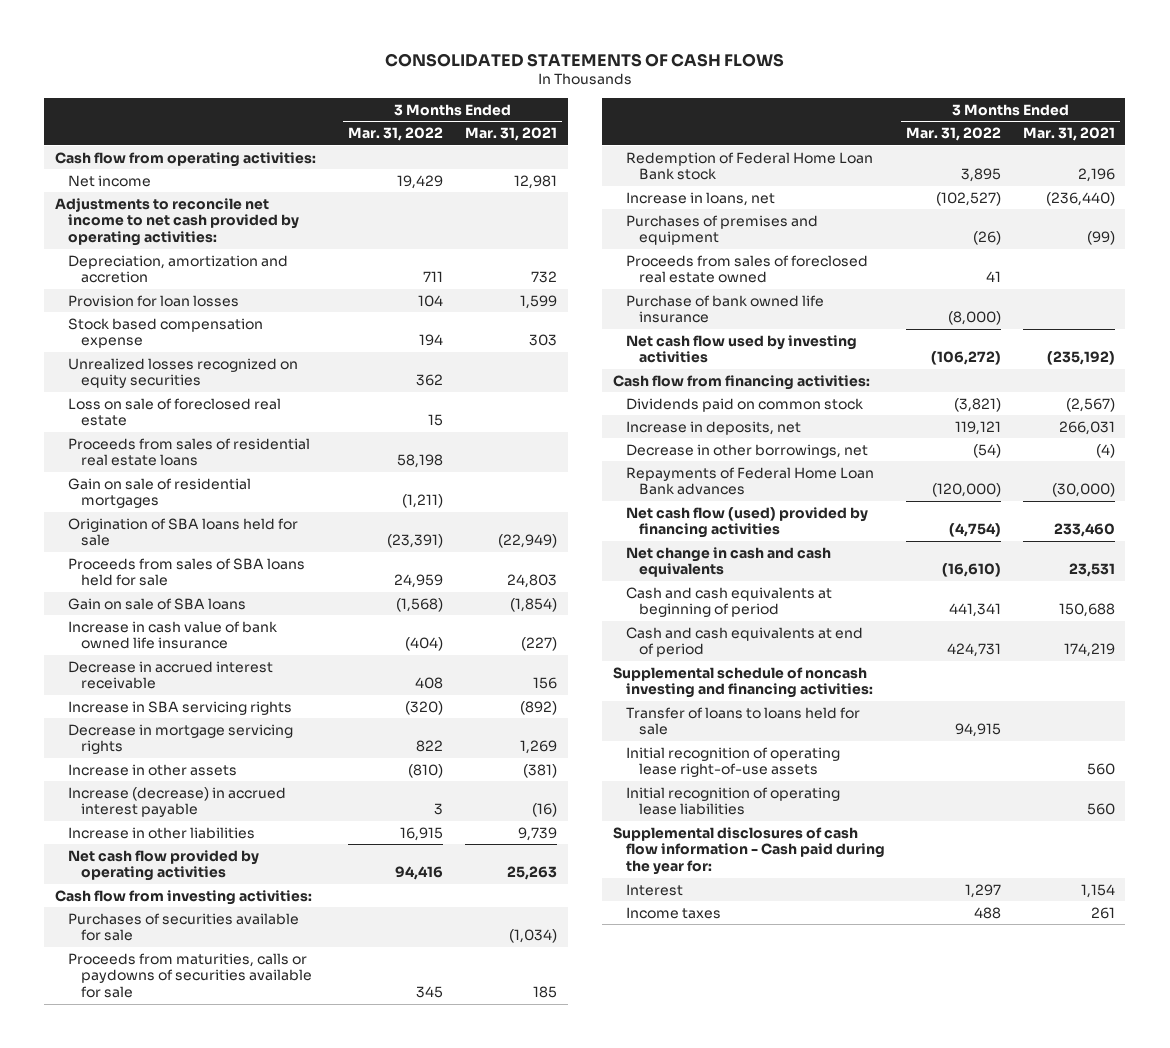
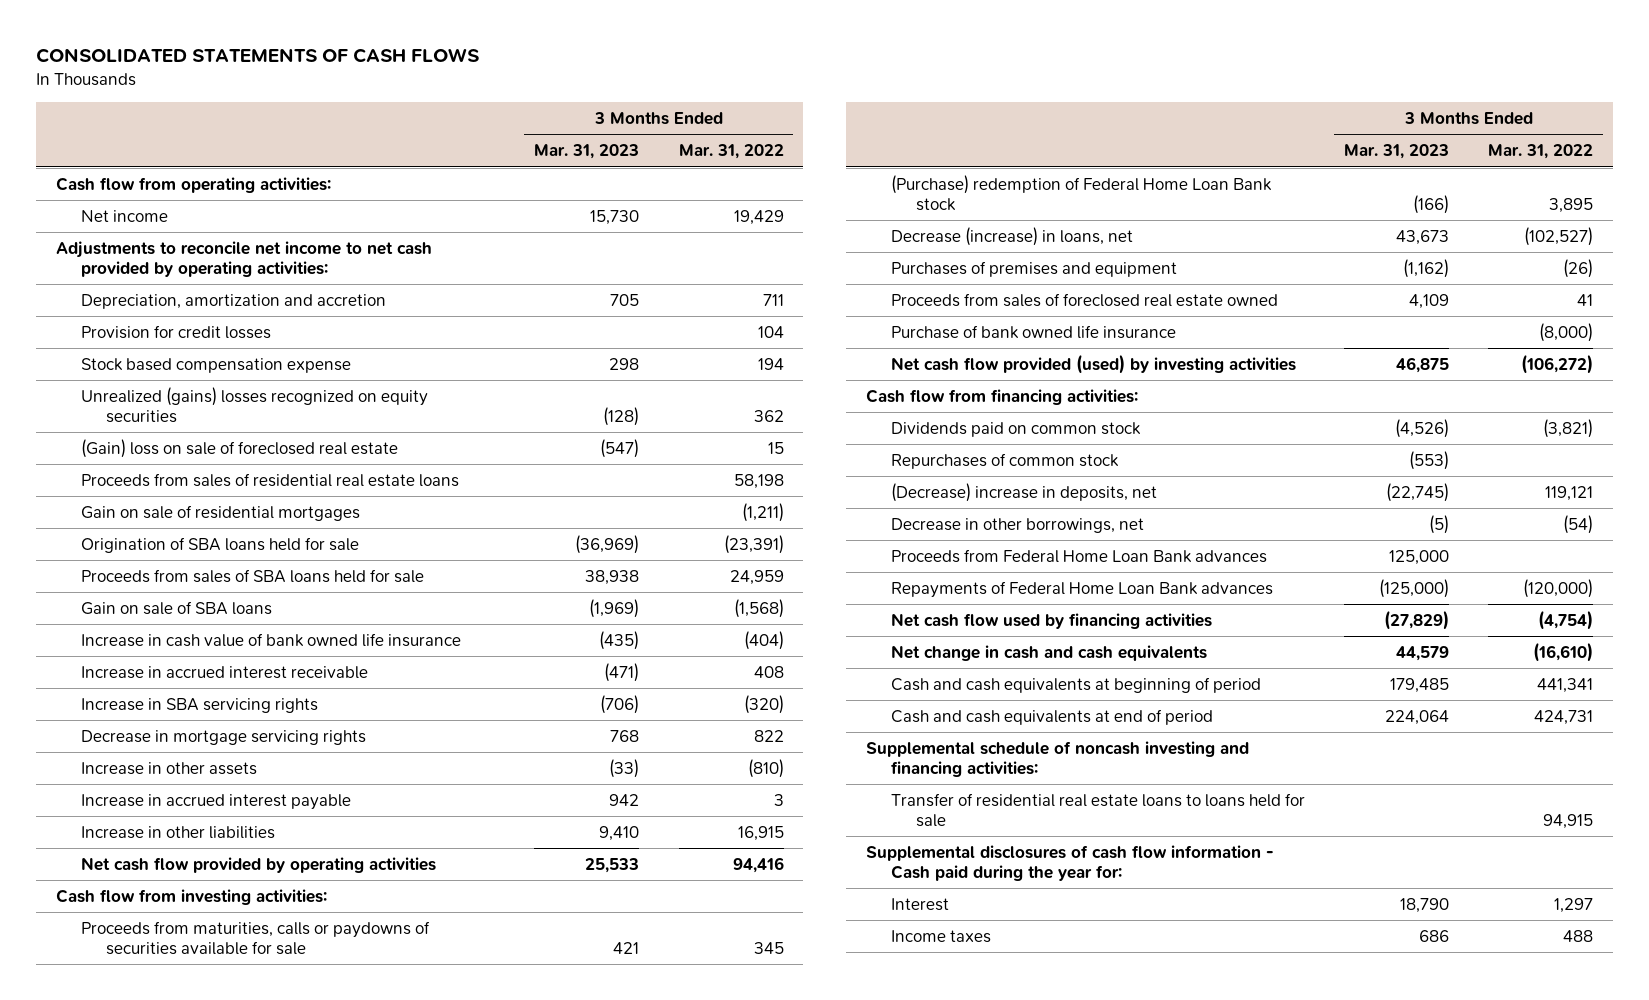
[464,127,557,142] Mar. 31, 2021 -> none
none -> [534,144,640,160] Mar. 31, 2023
[68,294,240,307] Provision for loan losses -> [80,324,271,339] Provision for credit losses
[68,357,299,389] Unrealized losses recognized on equity securities -> [80,386,428,424] Unrealized (gains) losses recognized on equity securities
[68,397,282,427] Loss on sale of foreclosed real estate -> [80,438,398,458] (Gain) loss on sale of foreclosed real estate
[68,660,274,690] Decrease in accrued interest receivable -> [80,665,368,679] Increase in accrued interest receivable
[68,786,287,818] Increase (decrease) in accrued interest payable -> [80,793,351,810] Increase in accrued interest payable
[68,912,300,942] Purchases of securities available for sale -> none
[625,151,873,181] Redemption of Federal Home Loan Bank stock -> [890,174,1272,212] (Purchase) redemption of Federal Home Loan Bank stock
[625,191,775,206] Increase in loans, net -> [890,226,1133,246] Decrease (increase) in loans, net
[625,334,857,364] Net cash flow used by investing activities -> [890,353,1296,374] Net cash flow provided (used) by investing activities
none -> [890,452,1119,469] Repurchases of common stock
[625,420,801,435] Increase in deposits, net -> [890,482,1157,502] (Decrease) increase in deposits, net
none -> [890,548,1267,563] Proceeds from Federal Home Loan Bank advances
[625,506,868,539] Net cash flow (used) provided by financing activities -> [890,612,1212,629] Net cash flow used by financing activities
[625,746,840,778] Initial recognition of operating lease right-of-use assets -> none
[625,786,840,816] Initial recognition of operating lease liabilities -> none
[625,706,860,736] Transfer of loans to loans held for sale -> [890,792,1305,828] Transfer of residential real estate loans to loans held for sale

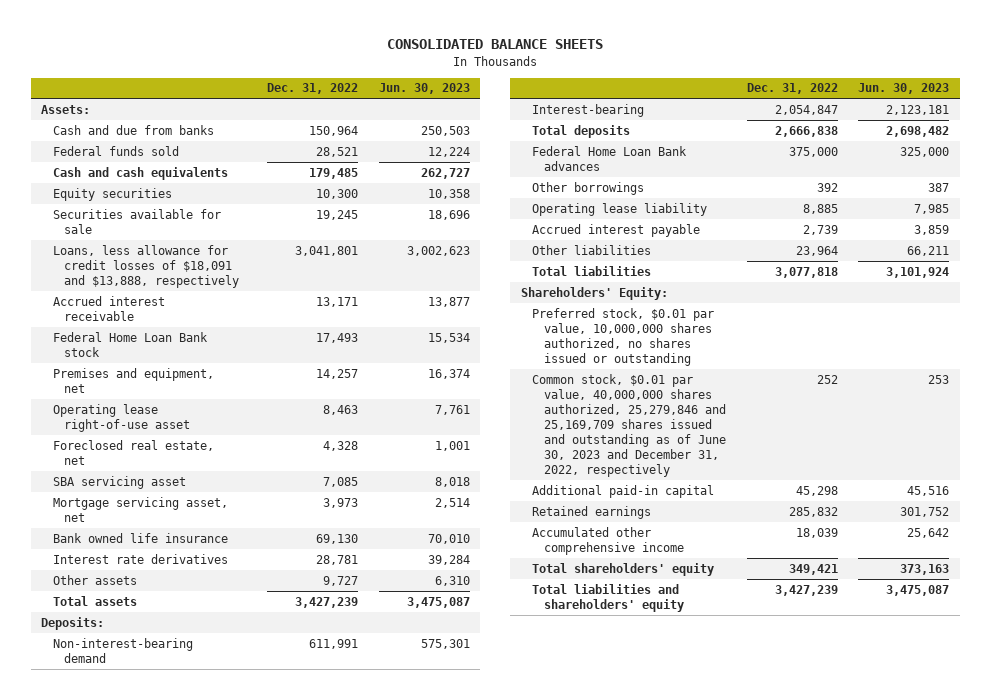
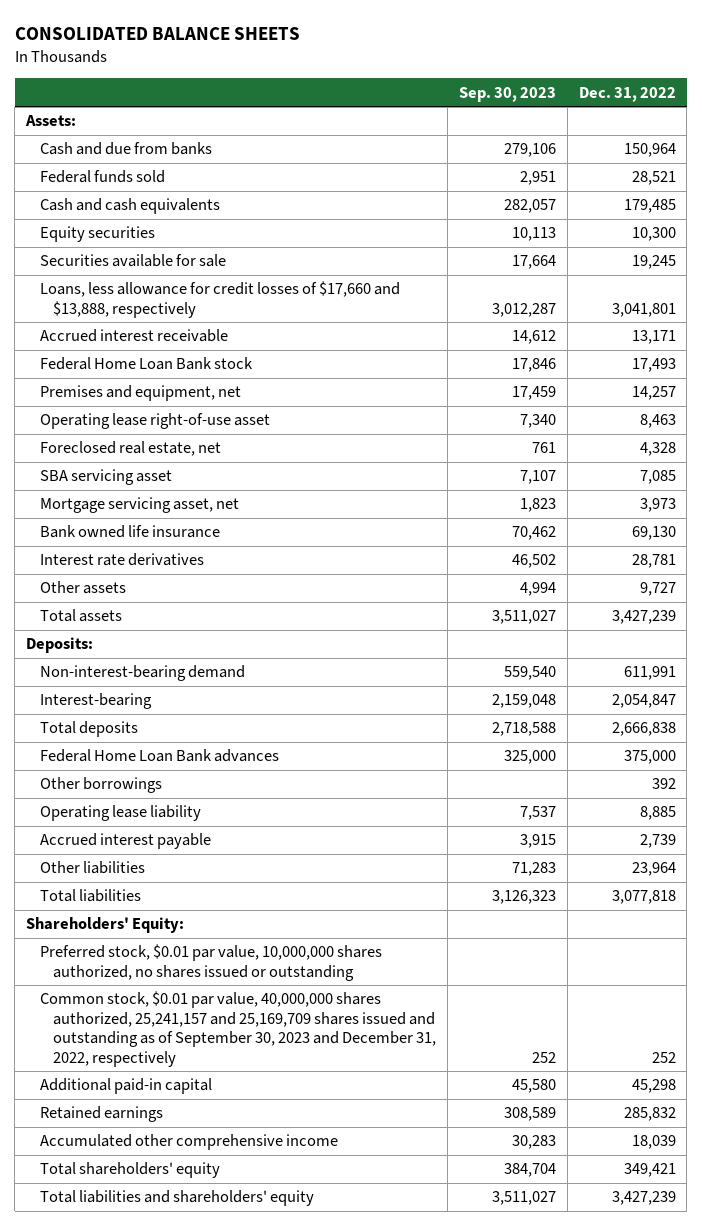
[378,83,470,95] Jun. 30, 2023 -> none
none -> [458,86,556,102] Sep. 30, 2023
[52,244,240,288] Loans, less allowance for credit losses of $18,091 and $13,888, respectively -> [39,281,400,318] Loans, less allowance for credit losses of $17,660 and $13,888, respectively
[532,373,726,477] Common stock, $0.01 par value, 40,000,000 shares authorized, 25,279,846 and 25,169,709 shares issued and outstanding as of June 30, 2023 and December 31, 2022, respectively -> [39,991,437,1068] Common stock, $0.01 par value, 40,000,000 shares authorized, 25,241,157 and 25,169,709 shares issued and outstanding as of September 30, 2023 and December 31, 2022, respectively

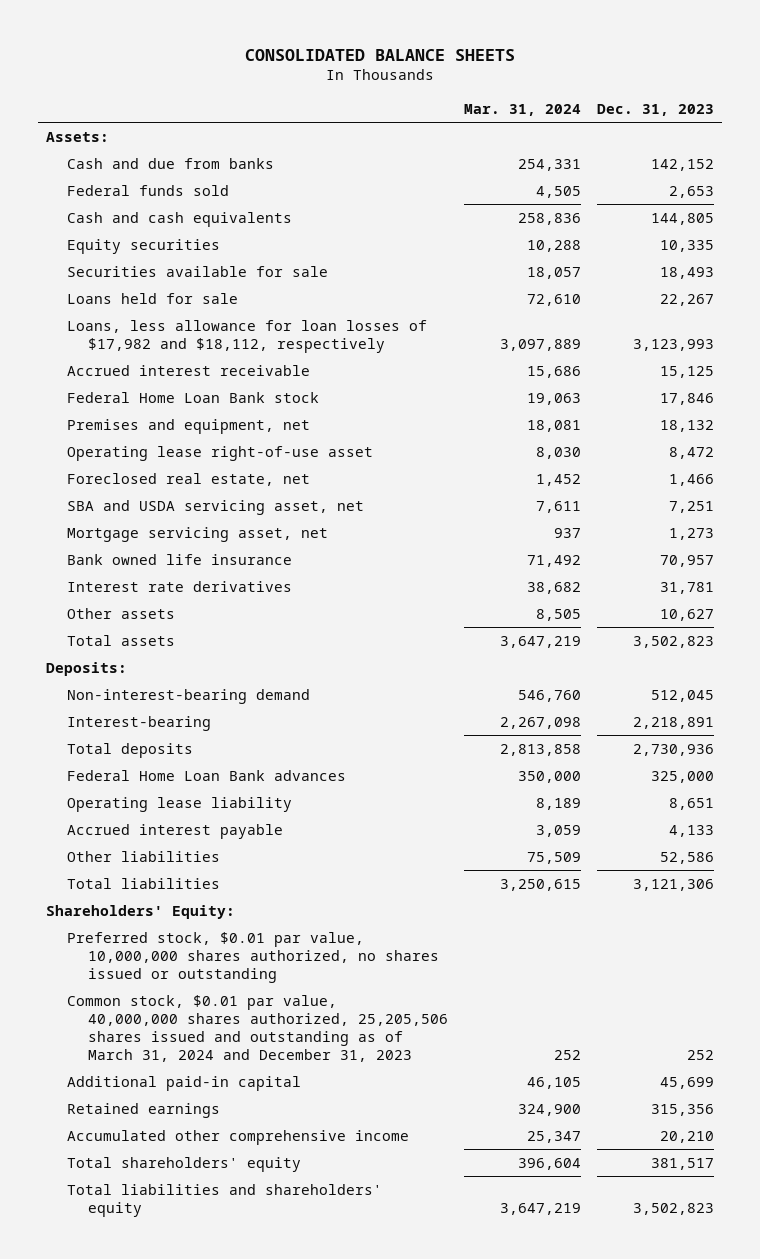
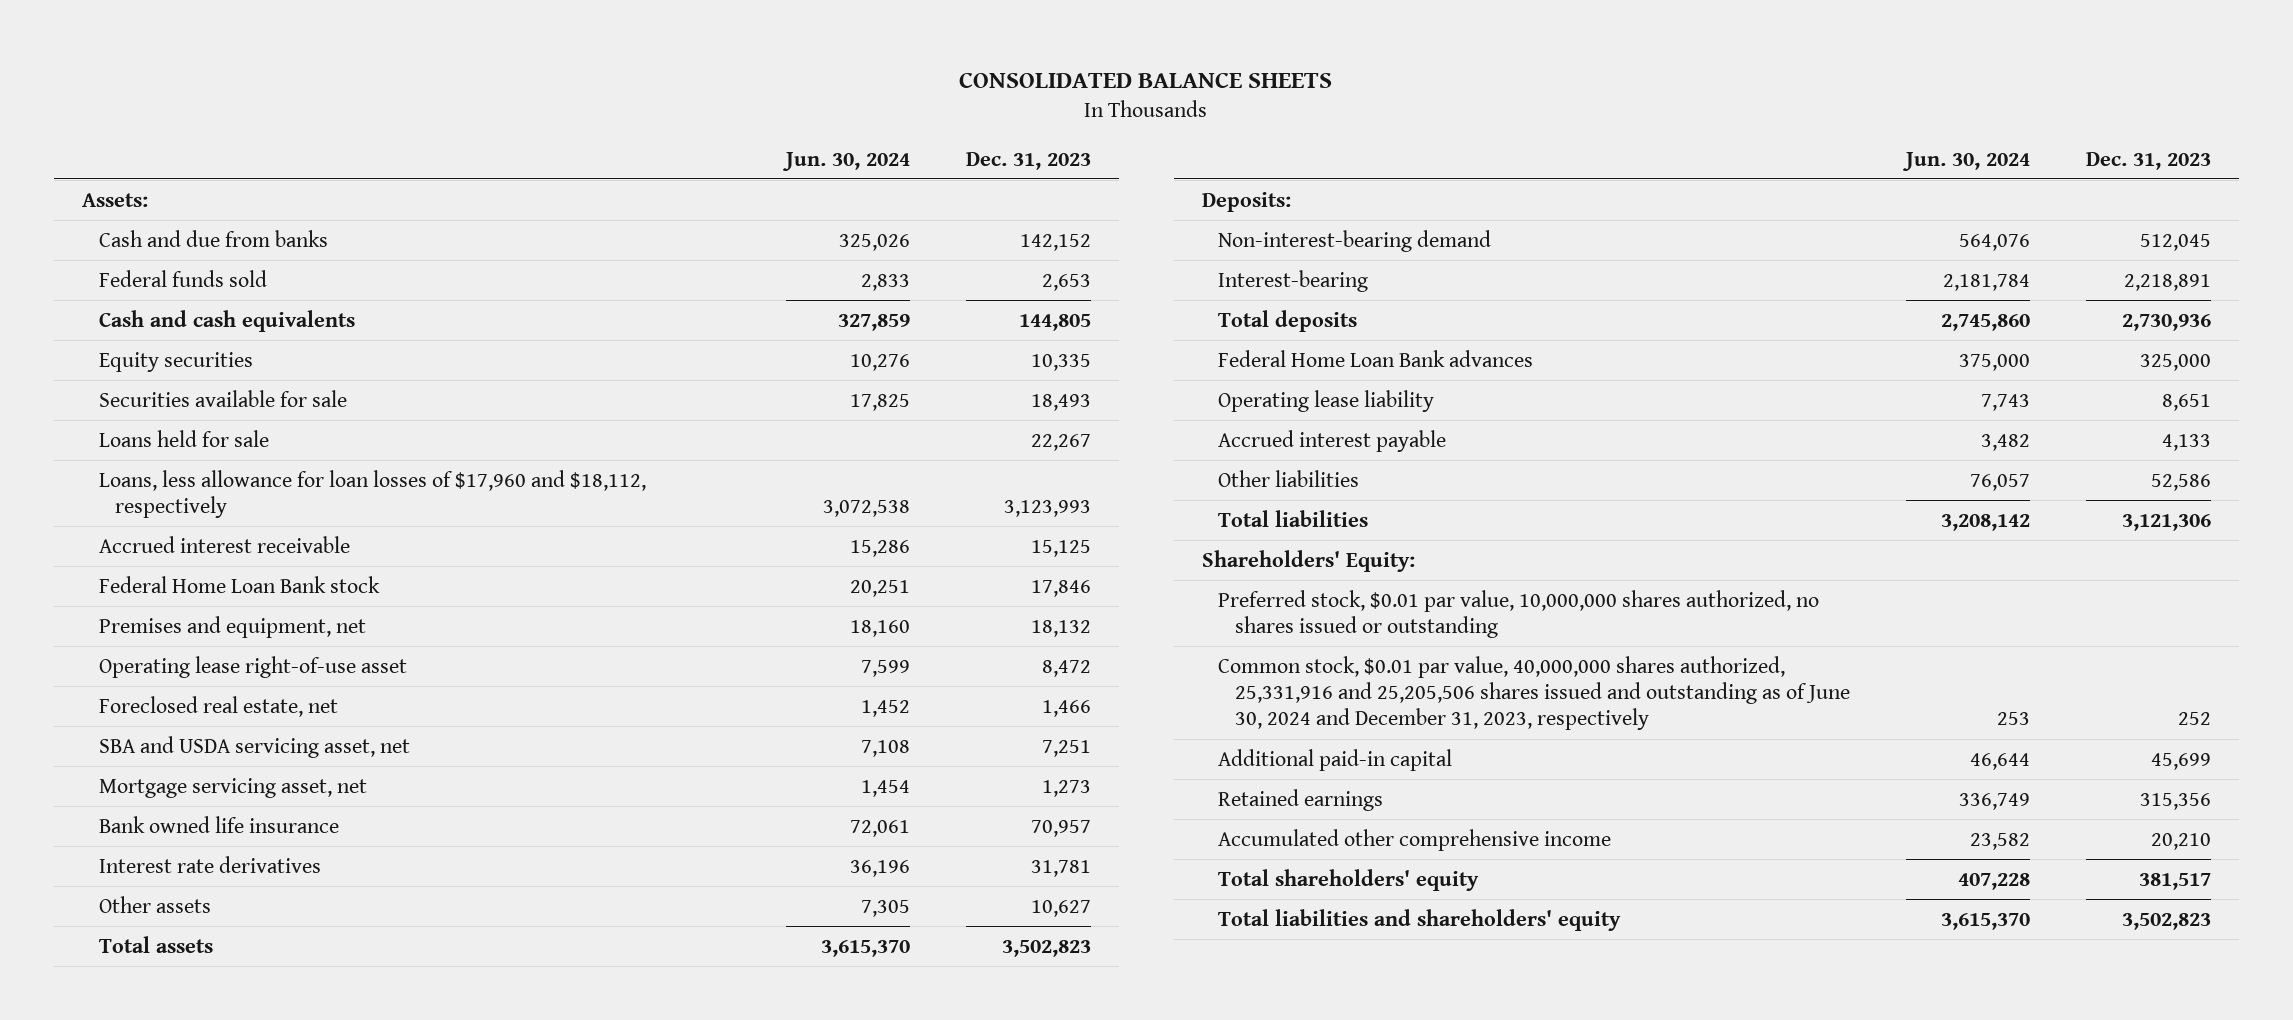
[464,103,582,116] Mar. 31, 2024 -> none
none -> [782,151,911,171] Jun. 30, 2024
[67,319,428,353] Loans, less allowance for loan losses of $17,982 and $18,112, respectively -> [98,469,646,519] Loans, less allowance for loan losses of $17,960 and $18,112, respectively
[67,994,449,1063] Common stock, $0.01 par value, 40,000,000 shares authorized, 25,205,506 shares issued and outstanding as of March 31, 2024 and December 31, 2023 -> [1218,655,1850,731] Common stock, $0.01 par value, 40,000,000 shares authorized, 25,331,916 and 25,205,506 shares issued and outstanding as of June 30, 2024 and December 31, 2023, respectively

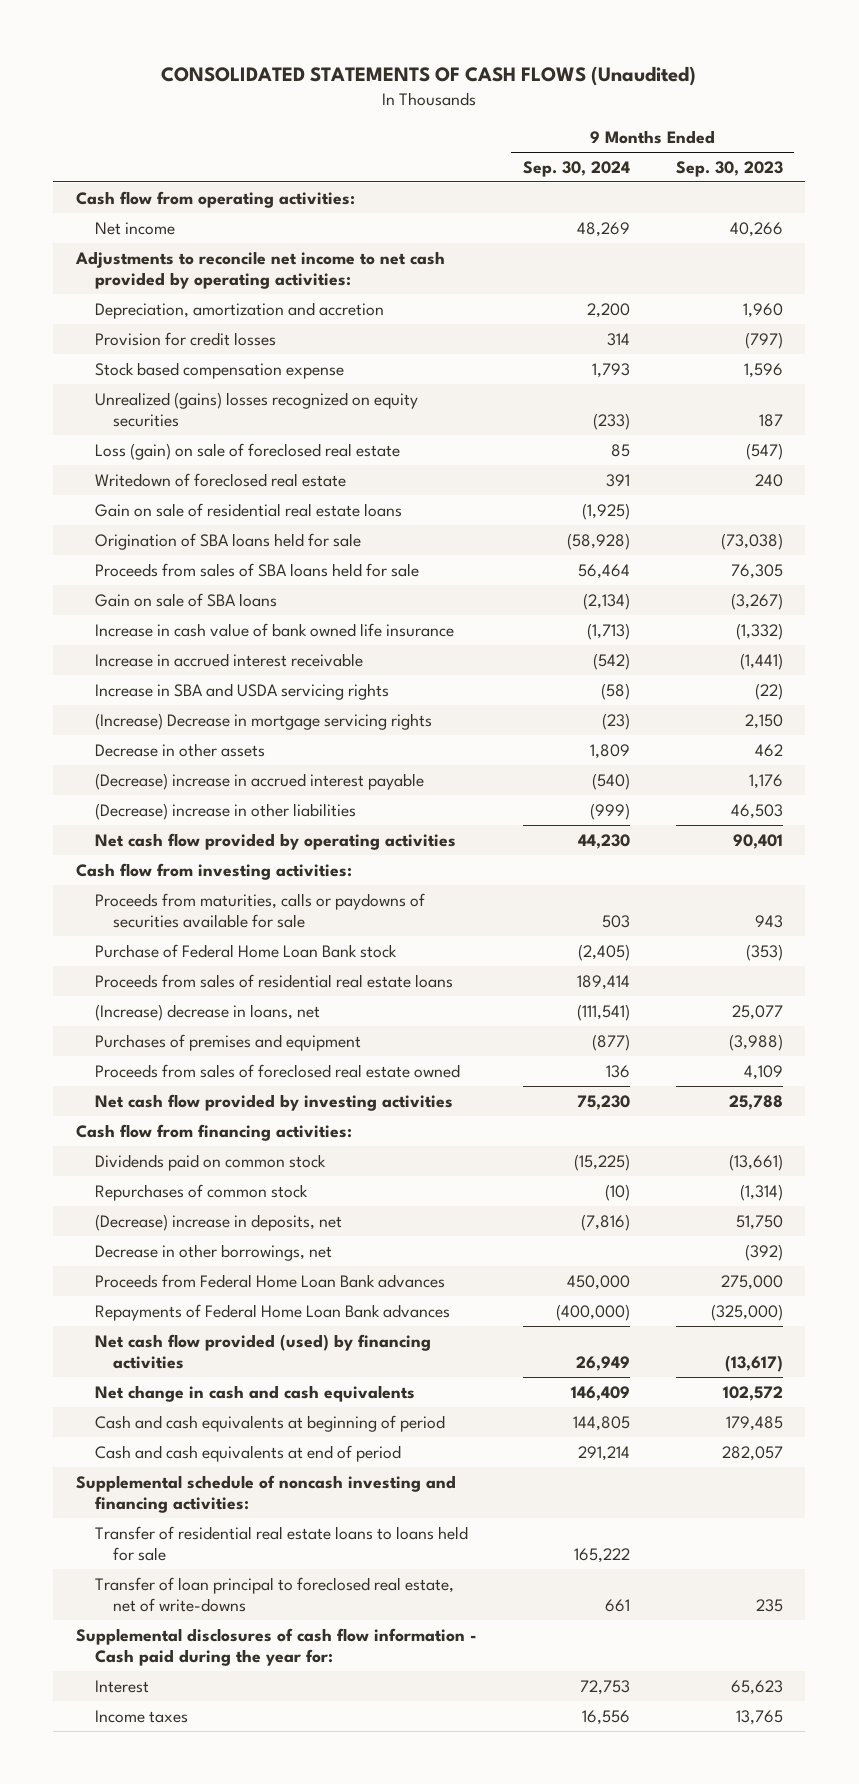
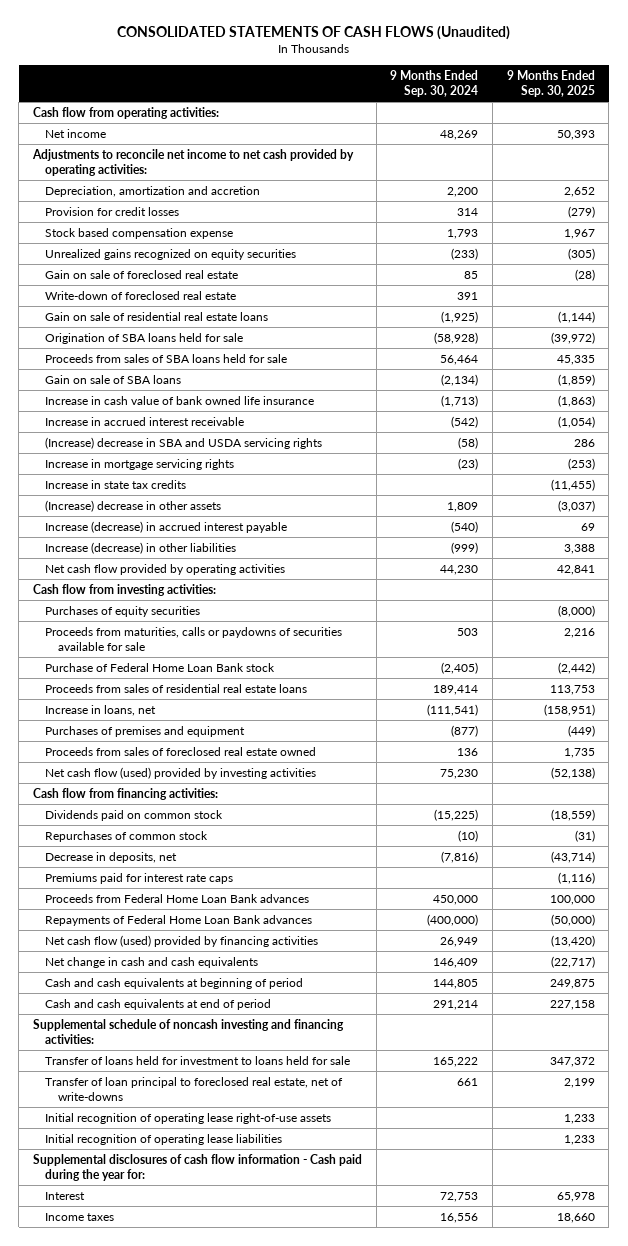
[675,160,783,177] Sep. 30, 2023 -> none
none -> [506,70,595,97] 9 Months Ended Sep. 30, 2025
[94,391,418,427] Unrealized (gains) losses recognized on equity securities -> [45,248,297,260] Unrealized gains recognized on equity securities
[94,442,400,460] Loss (gain) on sale of foreclosed real estate -> [45,269,239,279] Gain on sale of foreclosed real estate
[94,472,346,487] Writedown of foreclosed real estate -> [45,290,237,300] Write-down of foreclosed real estate
[94,682,389,700] Increase in SBA and USDA servicing rights -> [45,436,323,449] (Increase) decrease in SBA and USDA servicing rights
[94,712,432,730] (Increase) Decrease in mortgage servicing rights -> [45,458,235,470] Increase in mortgage servicing rights
none -> [45,479,187,489] Increase in state tax credits
[94,742,265,757] Decrease in other assets -> [45,499,222,512] (Increase) decrease in other assets
[94,772,424,790] (Decrease) increase in accrued interest payable -> [45,520,288,533] Increase (decrease) in accrued interest payable
[94,802,356,820] (Decrease) increase in other liabilities -> [45,541,237,554] Increase (decrease) in other liabilities
none -> [45,605,201,617] Purchases of equity securities
[94,1003,320,1021] (Increase) decrease in loans, net -> [45,704,157,716] Increase in loans, net
[94,1093,453,1111] Net cash flow provided by investing activities -> [45,766,317,779] Net cash flow (used) provided by investing activities
[94,1243,332,1261] Decrease in other borrowings, net -> none
[94,1213,342,1231] (Decrease) increase in deposits, net -> [45,851,178,863] Decrease in deposits, net
none -> [45,872,234,884] Premiums paid for interest rate caps
[94,1333,431,1369] Net cash flow provided (used) by financing activities -> [45,934,319,947] Net cash flow (used) provided by financing activities
[94,1525,468,1561] Transfer of residential real estate loans to loans held for sale -> [45,1055,351,1065] Transfer of loans held for investment to loans held for sale
none -> [45,1112,332,1124] Initial recognition of operating lease right-of-use assets
none -> [45,1133,283,1145] Initial recognition of operating lease liabilities

